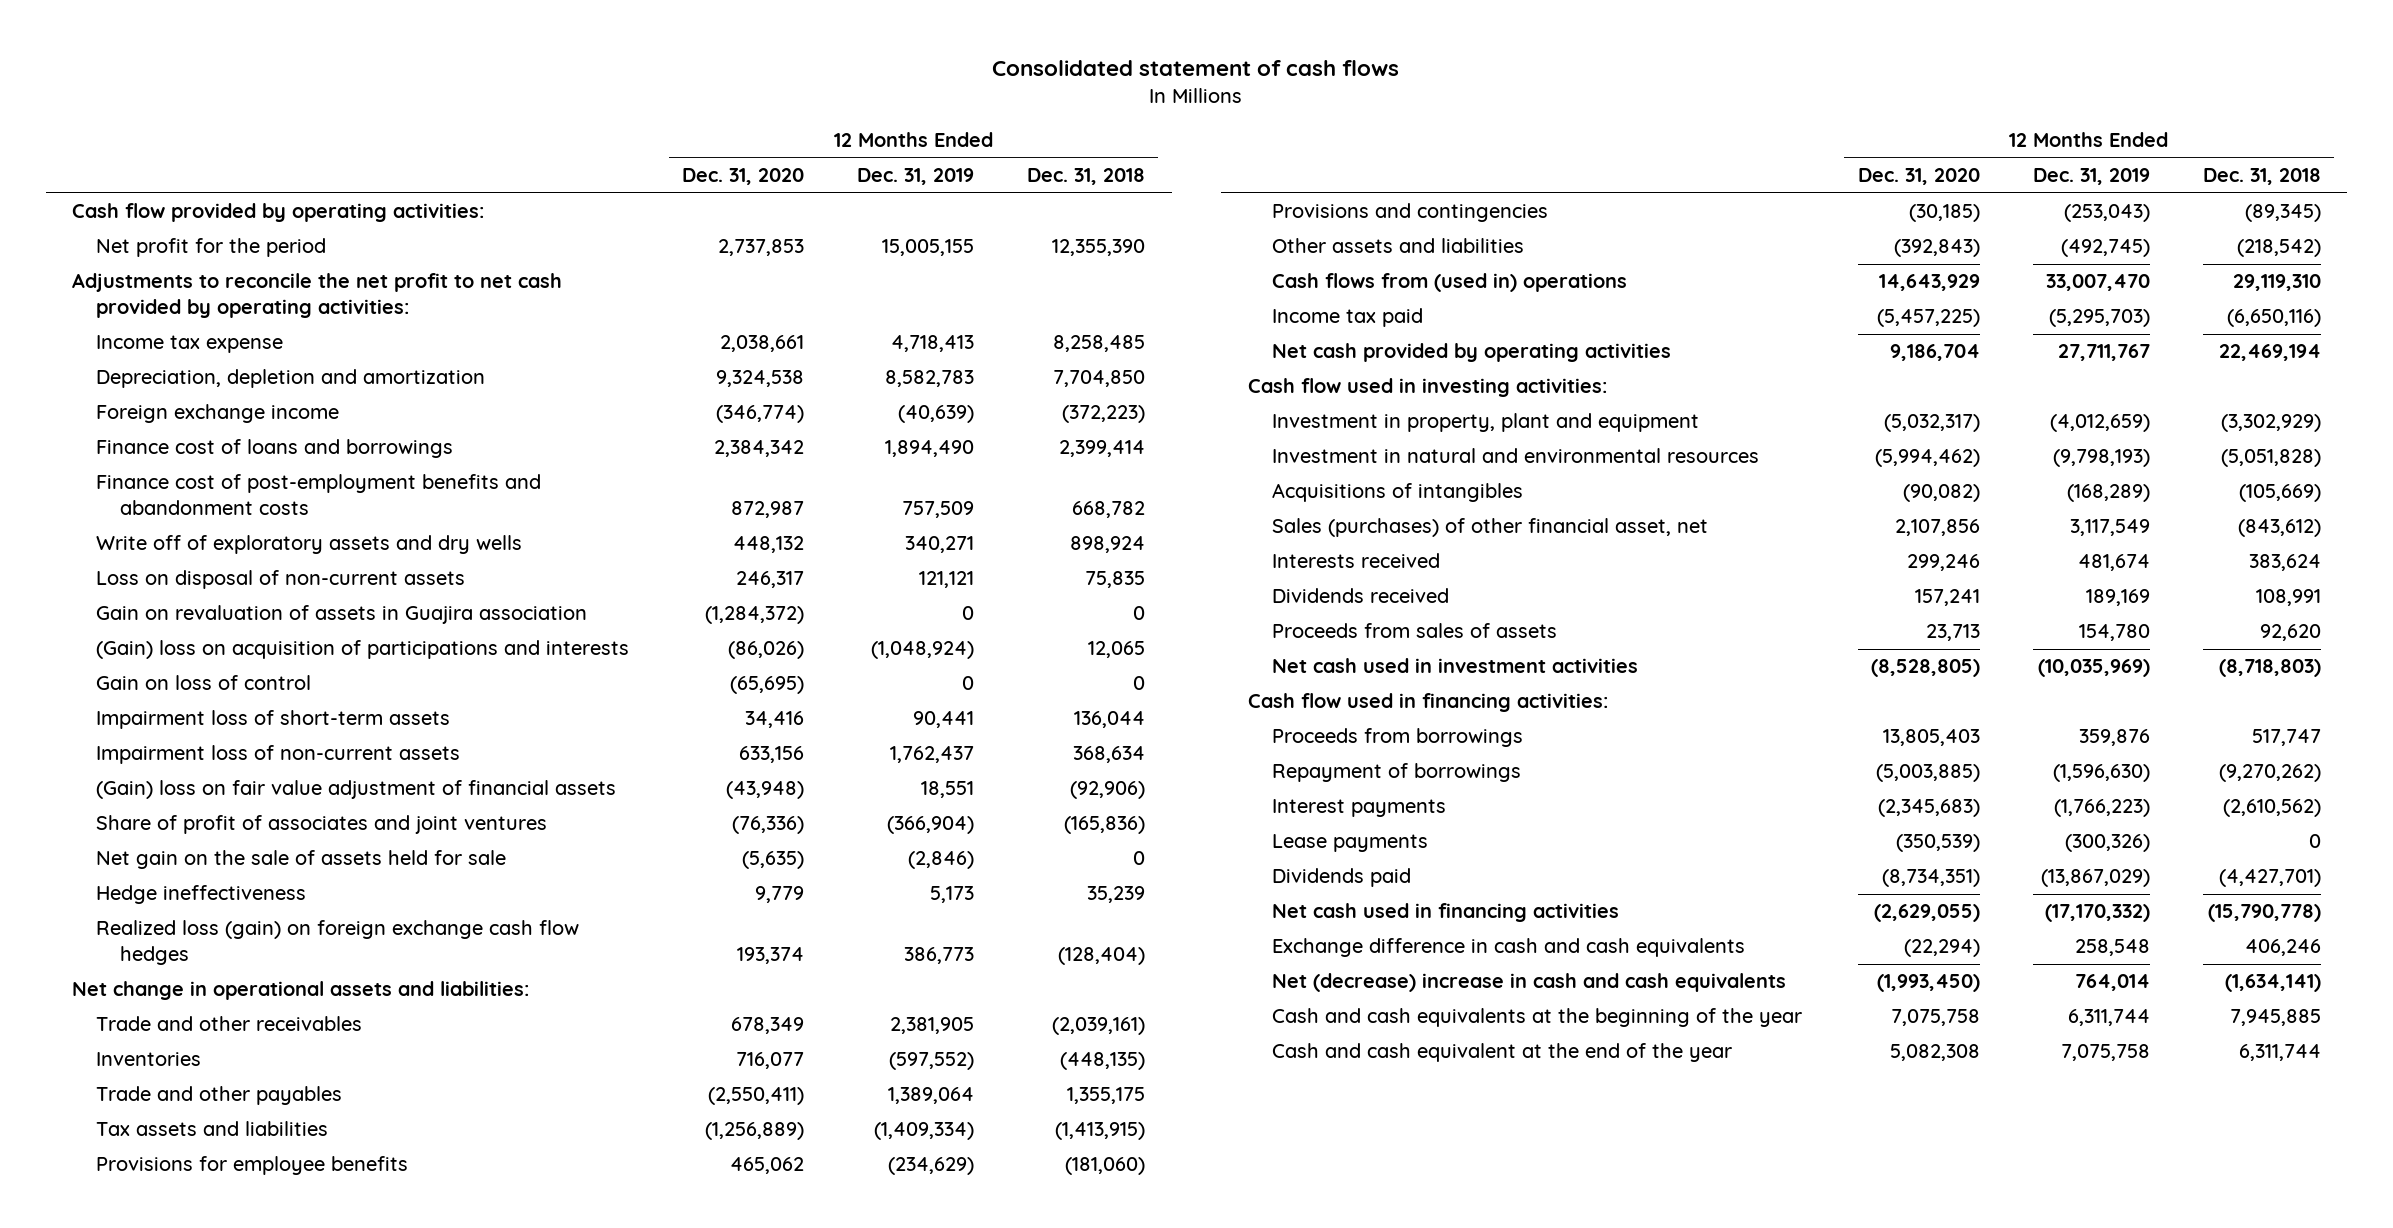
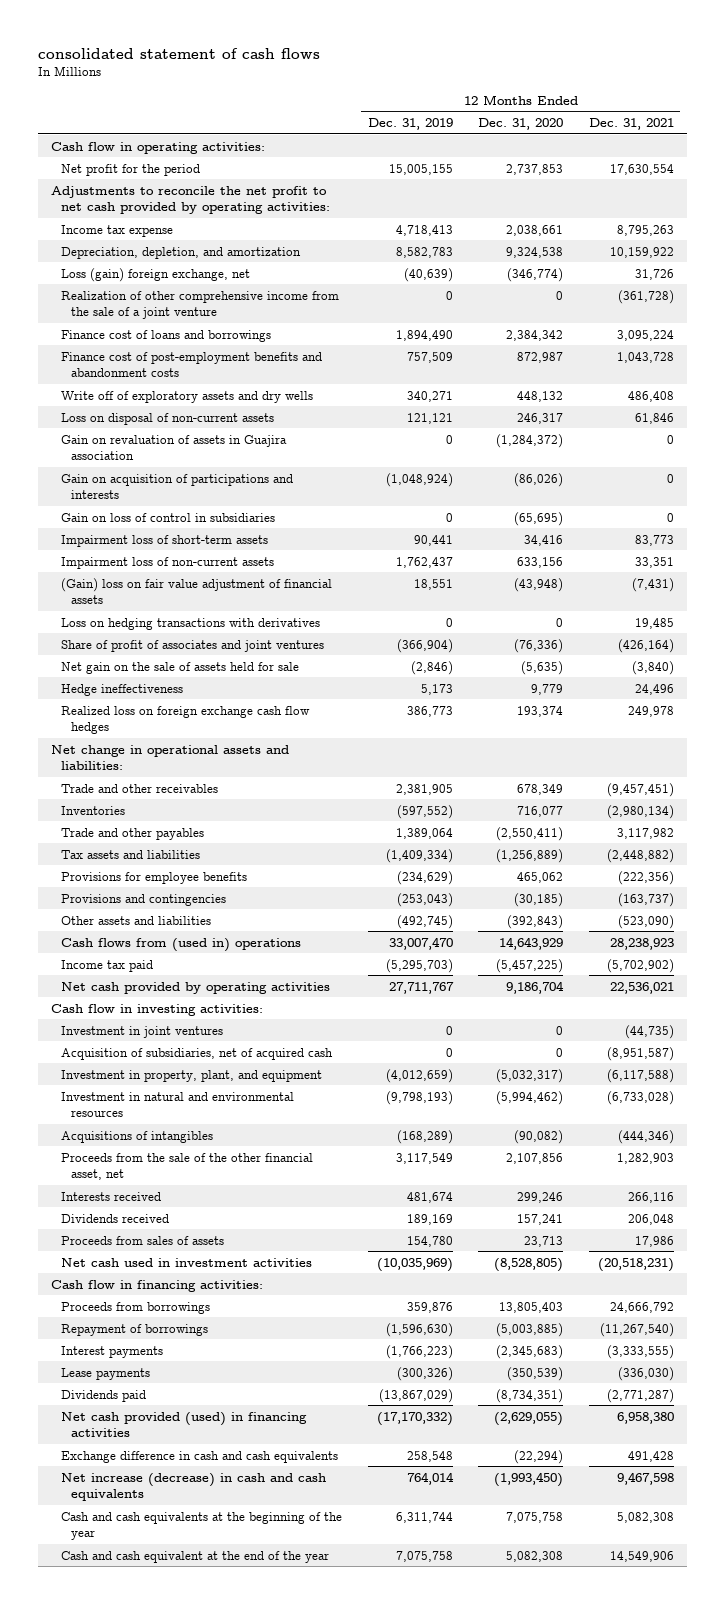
[992,60,1400,77] Consolidated statement of cash flows -> [38,47,321,59] consolidated statement of cash flows
[1027,168,1146,186] Dec. 31, 2018 -> none
none -> [588,118,674,131] Dec. 31, 2021
[72,203,485,223] Cash flow provided by operating activities: -> [51,141,266,154] Cash flow in operating activities:
[96,369,486,389] Depreciation, depletion and amortization -> [61,246,302,259] Depreciation, depletion, and amortization
[96,404,340,424] Foreign exchange income -> [61,267,251,282] Loss (gain) foreign exchange, net
none -> [61,290,340,320] Realization of other comprehensive income from the sale of a joint venture
[96,640,630,660] (Gain) loss on acquisition of participations and interests -> [61,473,294,500] Gain on acquisition of participations and interests
[96,675,312,691] Gain on loss of control -> [61,512,276,522] Gain on loss of control in subsidiaries
none -> [61,617,321,630] Loss on hedging transactions with derivatives
[96,920,580,966] Realized loss (gain) on foreign exchange cash flow hedges -> [61,705,311,735] Realized loss on foreign exchange cash flow hedges
[1247,378,1607,398] Cash flow used in investing activities: -> [51,1003,264,1016] Cash flow in investing activities:
none -> [61,1025,224,1038] Investment in joint ventures
none -> [61,1047,334,1060] Acquisition of subsidiaries, net of acquired cash
[1271,413,1699,433] Investment in property, plant and equipment -> [61,1069,323,1082] Investment in property, plant, and equipment
[1271,518,1708,538] Sales (purchases) of other financial asset, net -> [61,1152,314,1181] Proceeds from the sale of the other financial asset, net
[1247,693,1608,713] Cash flow used in financing activities: -> [51,1279,264,1292] Cash flow in financing activities:
[1271,903,1619,923] Net cash used in financing activities -> [61,1411,308,1438] Net cash provided (used) in financing activities
[1271,973,1786,993] Net (decrease) increase in cash and cash equivalents -> [61,1472,327,1502] Net increase (decrease) in cash and cash equivalents

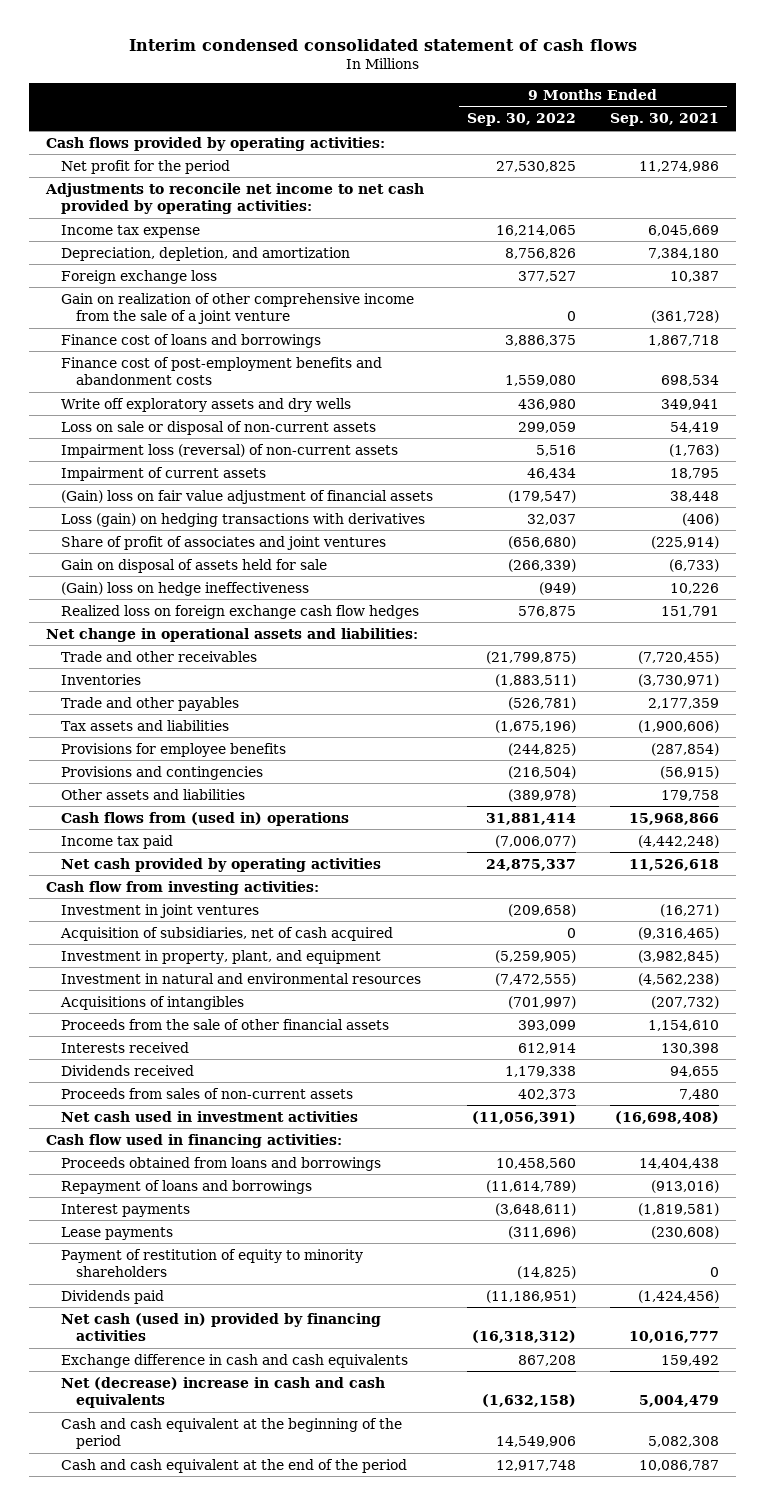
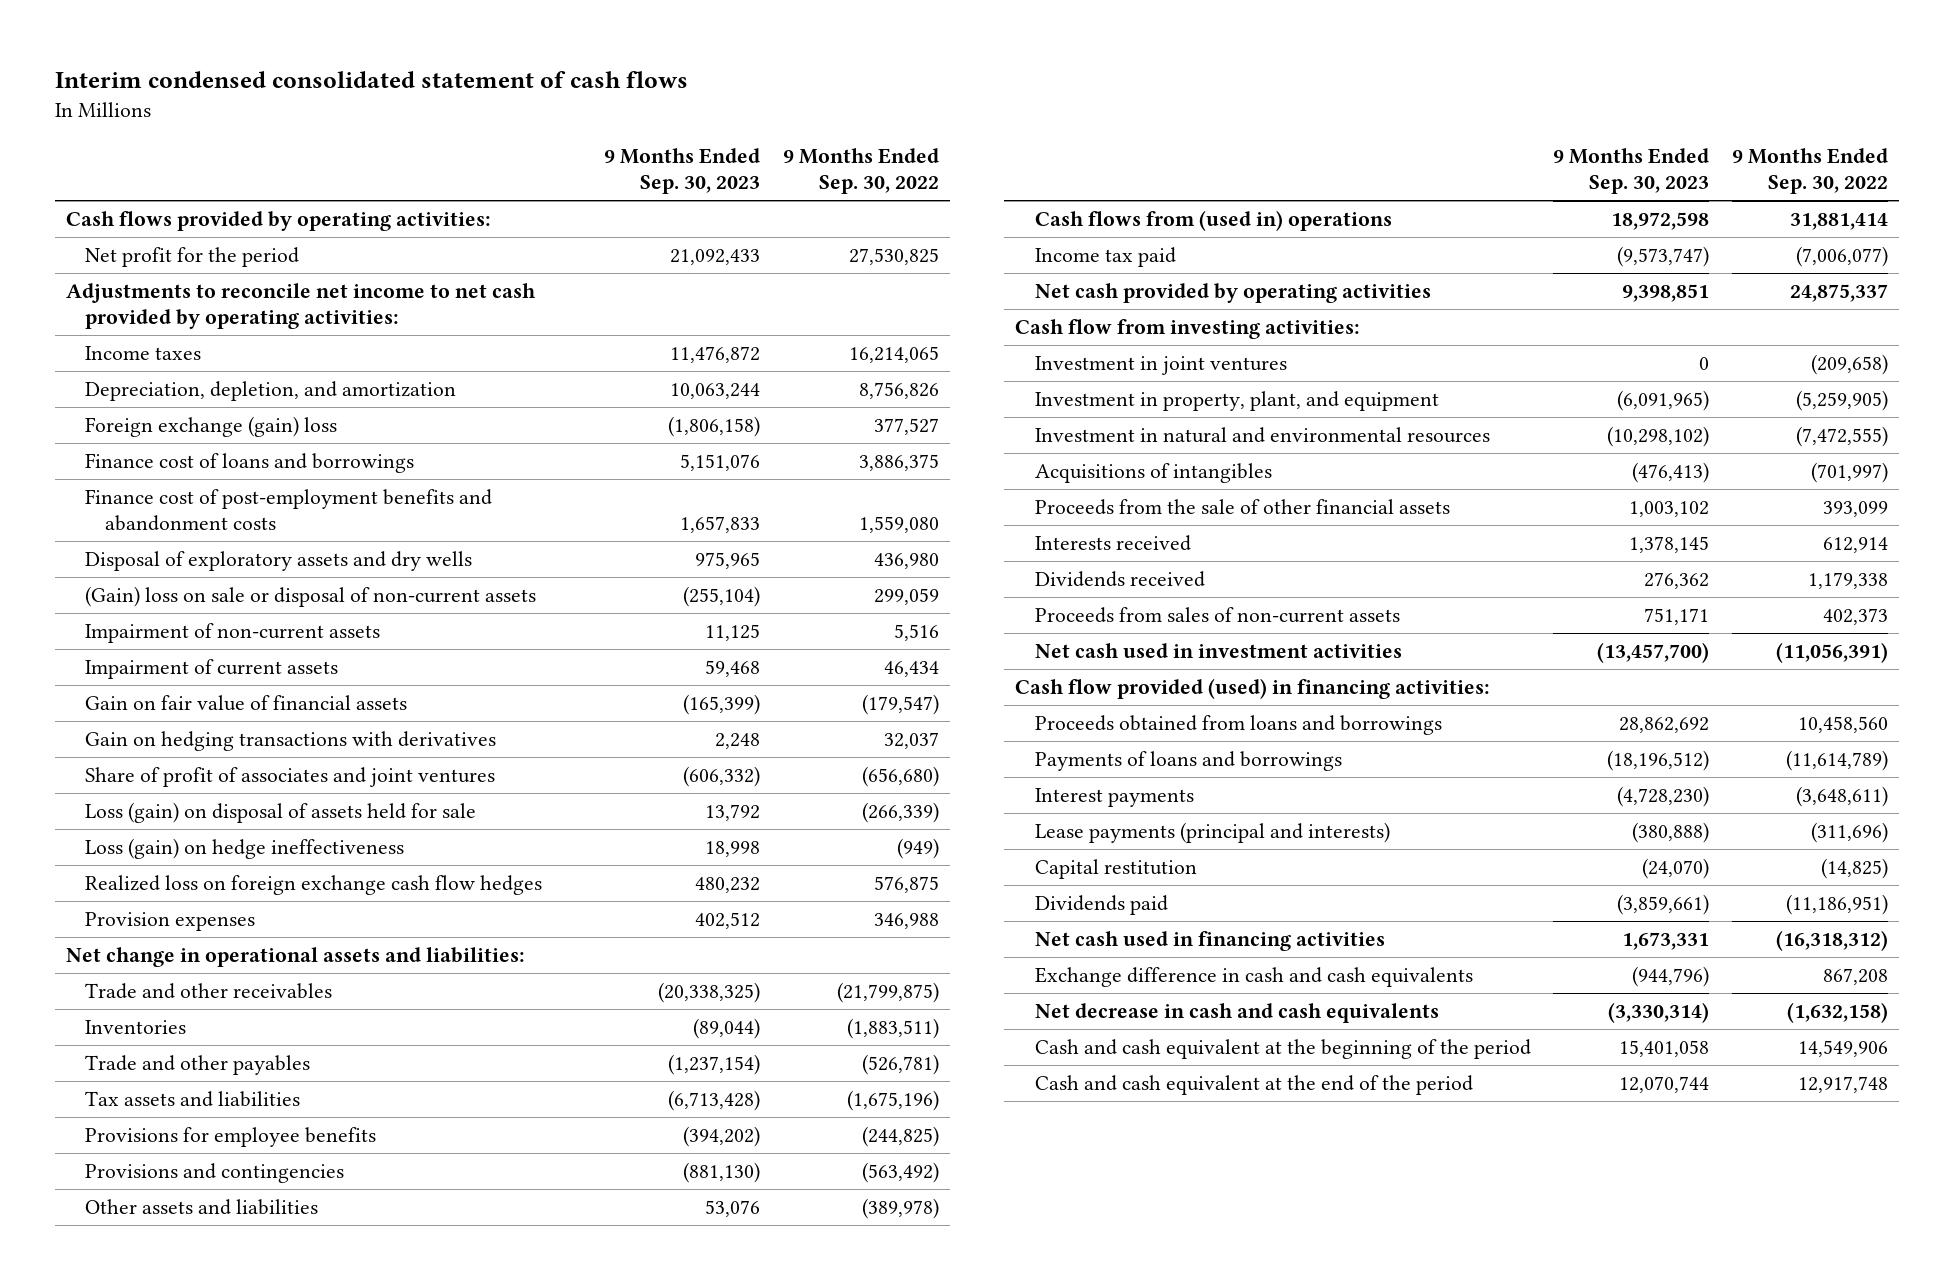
[609,113,719,127] Sep. 30, 2021 -> none
none -> [603,148,760,195] 9 Months Ended Sep. 30, 2023
[61,224,201,238] Income tax expense -> [85,345,202,360] Income taxes
[61,292,415,325] Gain on realization of other comprehensive income from the sale of a joint venture -> none
[61,269,218,284] Foreign exchange loss -> [85,415,338,437] Foreign exchange (gain) loss
[61,397,352,412] Write off exploratory assets and dry wells -> [85,550,473,571] Disposal of exploratory assets and dry wells
[61,420,377,435] Loss on sale or disposal of non-current assets -> [85,585,537,607] (Gain) loss on sale or disposal of non-current assets
[61,443,399,458] Impairment loss (reversal) of non-current assets -> [85,622,381,643] Impairment of non-current assets
[61,489,434,504] (Gain) loss on fair value adjustment of financial assets -> [85,694,408,711] Gain on fair value of financial assets
[61,512,426,527] Loss (gain) on hedging transactions with derivatives -> [85,730,497,751] Gain on hedging transactions with derivatives
[61,558,328,573] Gain on disposal of assets held for sale -> [85,801,477,823] Loss (gain) on disposal of assets held for sale
[61,581,310,596] (Gain) loss on hedge ineffectiveness -> [85,837,405,859] Loss (gain) on hedge ineffectiveness
none -> [85,911,256,931] Provision expenses
[508,765,577,779] (216,504) -> [861,1161,939,1183] (563,492)
[60,926,394,941] Acquisition of subsidiaries, net of cash acquired -> none
[46,1133,343,1148] Cash flow used in financing activities: -> [1014,677,1490,699] Cash flow provided (used) in financing activities:
[61,1179,313,1194] Repayment of loans and borrowings -> [1034,750,1342,771] Payments of loans and borrowings
[61,1226,174,1240] Lease payments -> [1034,821,1390,843] Lease payments (principal and interests)
[61,1248,364,1278] Payment of restitution of equity to minority shareholders -> [1034,858,1197,879] Capital restitution
[61,1312,382,1342] Net cash (used in) provided by financing activities -> [1034,930,1385,951] Net cash used in financing activities
[61,1376,386,1409] Net (decrease) increase in cash and cash equivalents -> [1034,1002,1439,1023] Net decrease in cash and cash equivalents

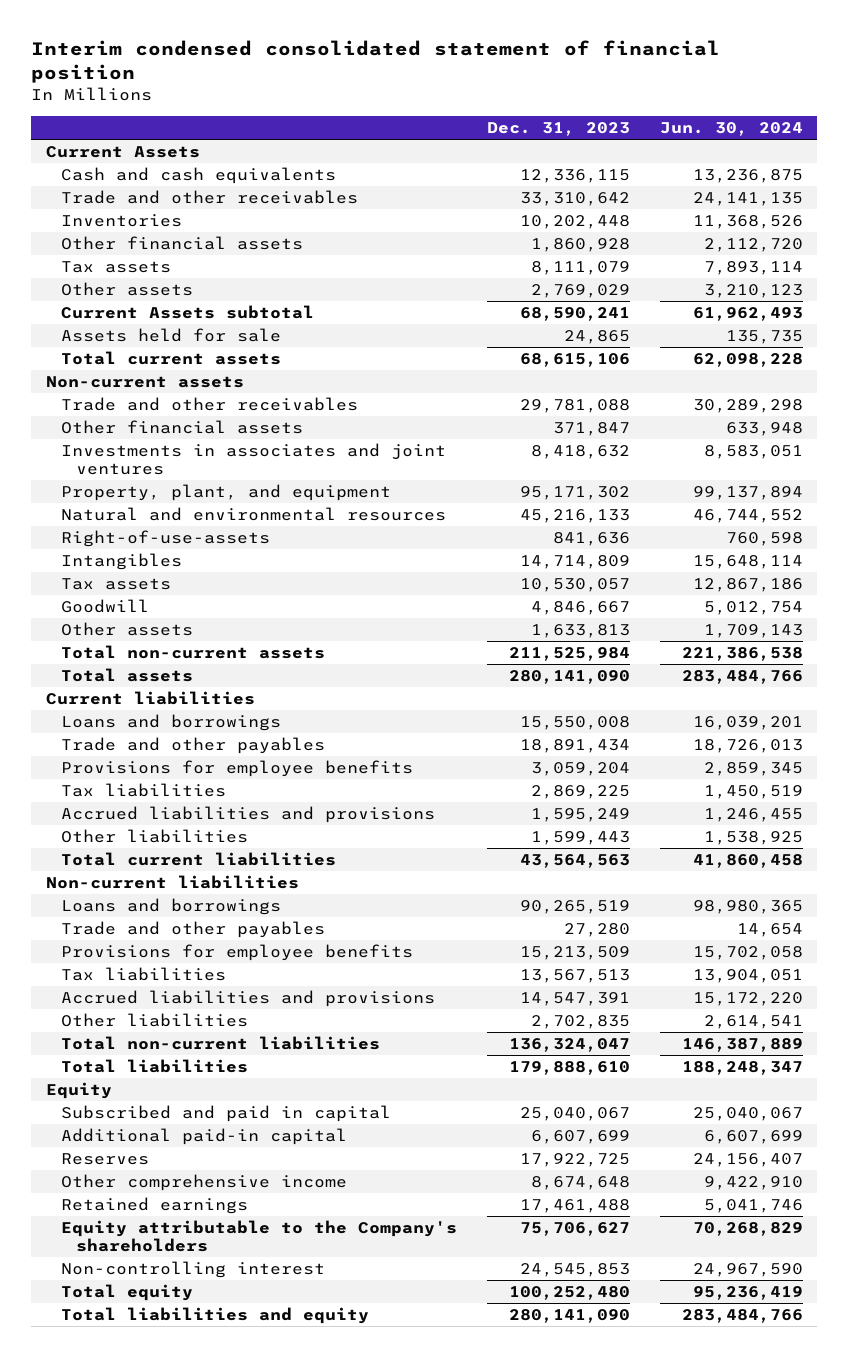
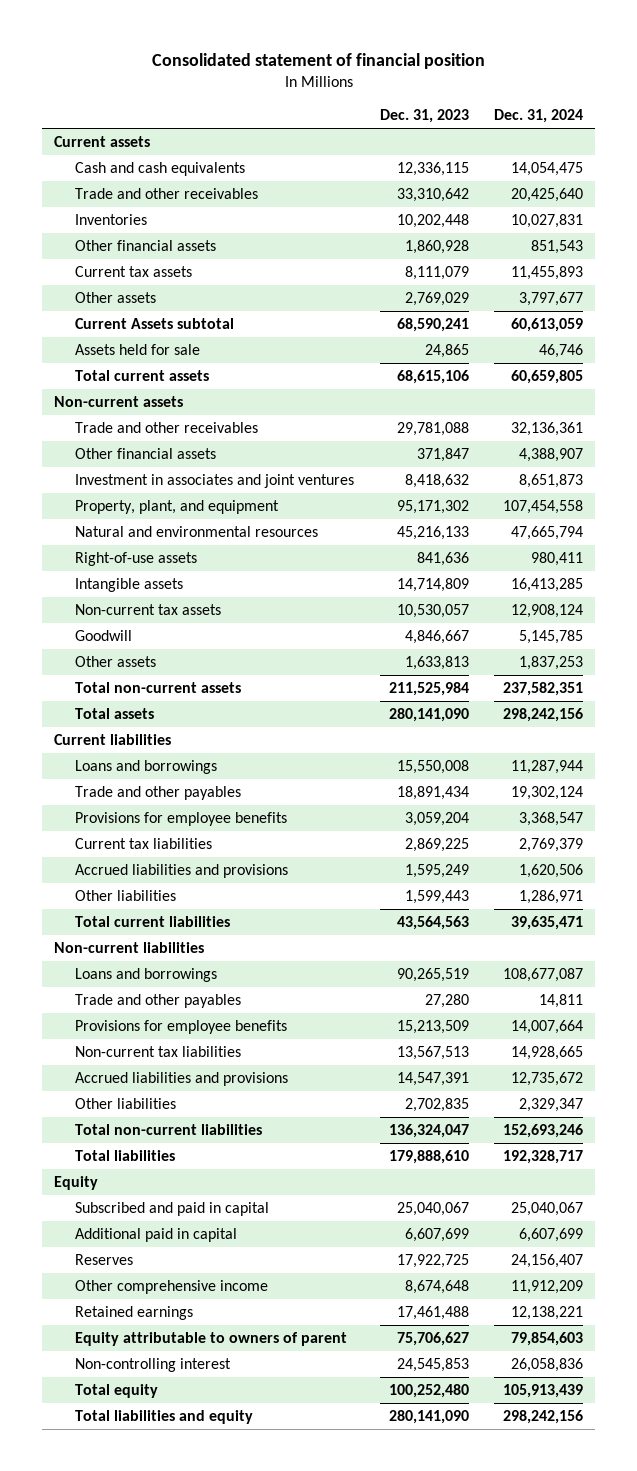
[31,40,721,84] Interim condensed consolidated statement of financial position -> [151,52,485,69] Consolidated statement of financial position
[659,122,803,137] Jun. 30, 2024 -> none
none -> [493,109,583,124] Dec. 31, 2024
[45,146,200,159] Current Assets -> [54,135,151,147] Current assets
[61,261,172,274] Tax assets -> [75,265,193,277] Current tax assets
[61,443,447,476] Investments in associates and joint ventures -> [75,473,355,488] Investment in associates and joint ventures
[61,530,271,548] Right-of-use-assets -> [75,551,198,566] Right-of-use assets
[61,553,183,571] Intangibles -> [75,577,184,592] Intangible assets
[61,578,172,591] Tax assets -> [75,603,222,615] Non-current tax assets
[61,783,227,798] Tax liabilities -> [75,837,213,849] Current tax liabilities
[61,967,227,982] Tax liabilities -> [75,1045,242,1057] Non-current tax liabilities
[61,1128,348,1146] Additional paid-in capital -> [75,1227,238,1242] Additional paid in capital
[61,1220,458,1253] Equity attributable to the Company's shareholders -> [75,1331,348,1346] Equity attributable to owners of parent

